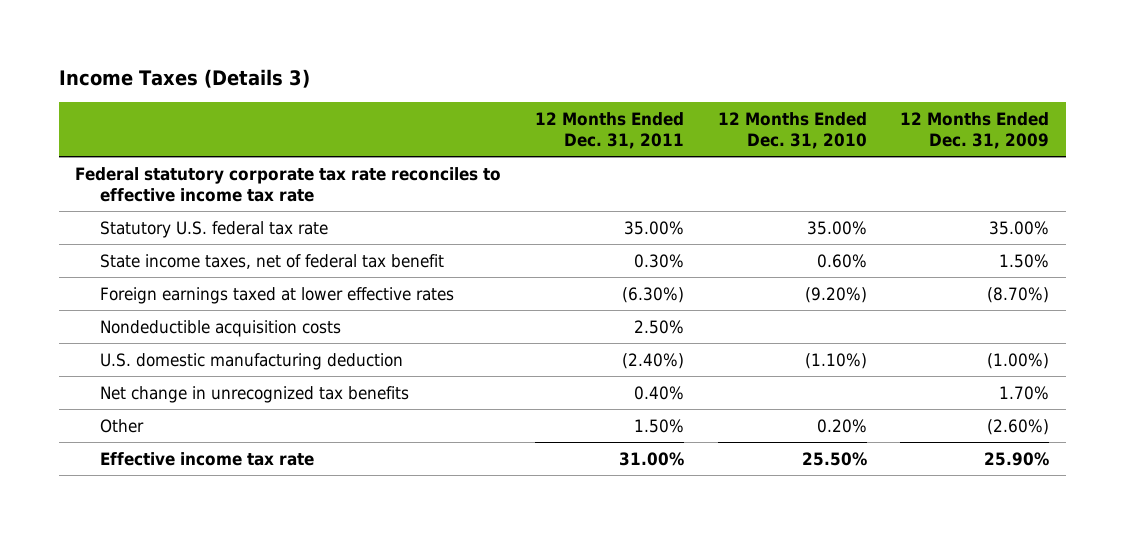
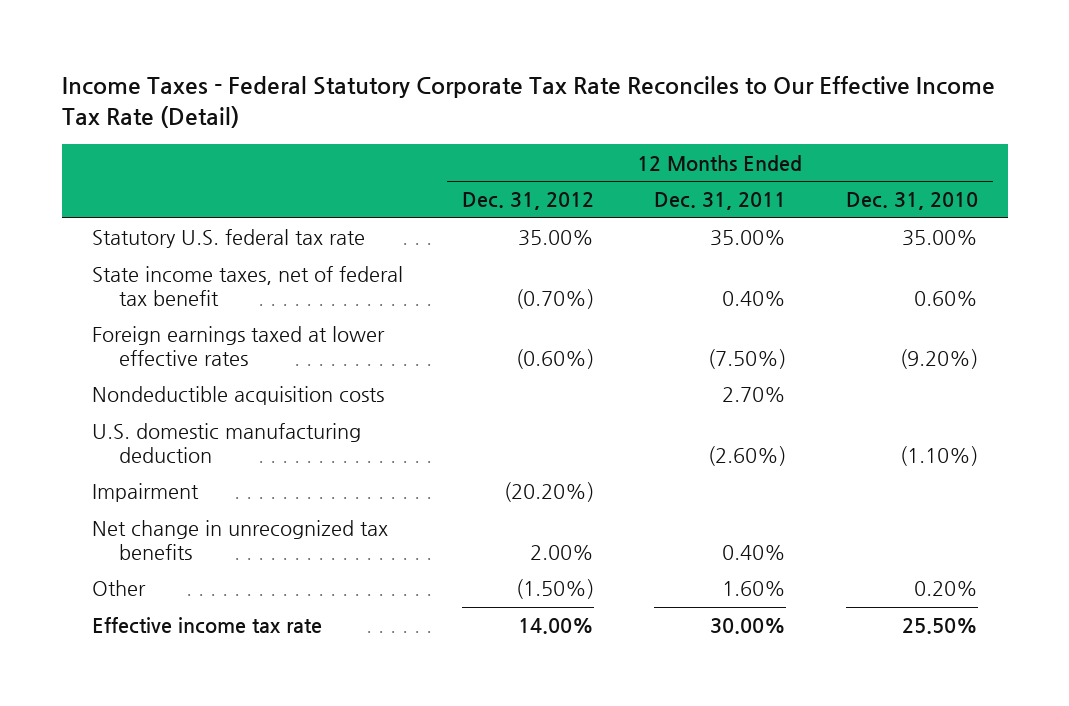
[58,69,310,89] Income Taxes (Details 3) -> [61,75,995,129] Income Taxes - Federal Statutory Corporate Tax Rate Reconciles to Our Effective Income Tax Rate (Detail)
[900,111,1050,150] 12 Months Ended Dec. 31, 2009 -> none
none -> [462,192,595,211] Dec. 31, 2012
[75,166,502,202] Federal statutory corporate tax rate reconciles to effective income tax rate -> none
[634,253,685,268] 0.30% -> [722,290,787,306] 0.40%
[622,286,685,303] (6.30%) -> [708,348,787,369] (7.50%)
[634,319,685,334] 2.50% -> [722,387,787,403] 2.70%
[622,352,685,369] (2.40%) -> [708,445,787,466] (2.60%)
none -> [91,483,199,503] Impairment
[634,418,685,433] 1.50% -> [722,581,787,597] 1.60%
[619,451,685,466] 31.00% -> [710,618,787,635] 30.00%

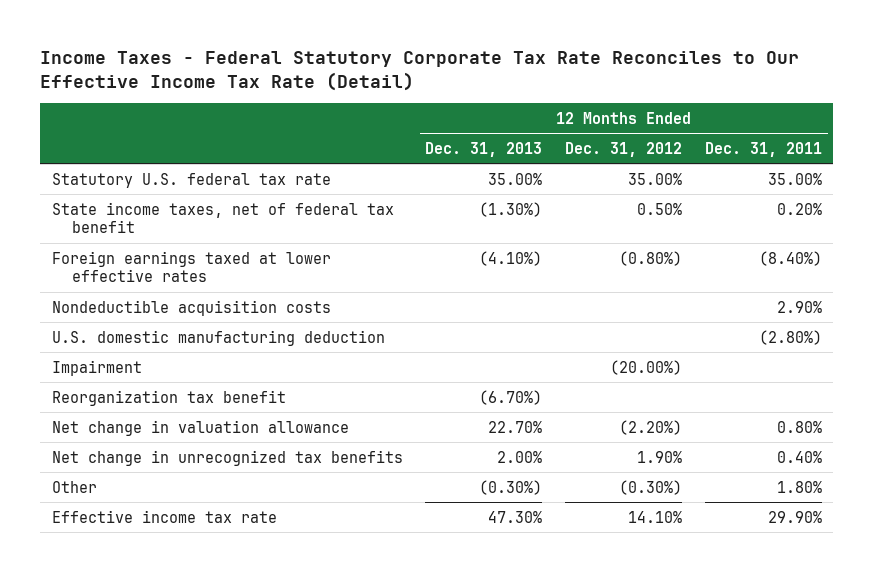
[845,192,978,211] Dec. 31, 2010 -> none
none -> [425,141,543,157] Dec. 31, 2013
[516,288,595,309] (0.70%) -> [637,202,683,215] 0.50%
[722,290,787,306] 0.40% -> [776,202,822,215] 0.20%
[516,348,595,369] (0.60%) -> [619,250,683,266] (0.80%)
[708,348,787,369] (7.50%) -> [758,250,822,266] (8.40%)
[722,387,787,403] 2.70% -> [776,300,822,313] 2.90%
[708,445,787,466] (2.60%) -> [758,329,822,345] (2.80%)
[504,482,595,503] (20.20%) -> [610,359,683,375] (20.00%)
none -> [51,389,286,406] Reorganization tax benefit
none -> [51,419,349,436] Net change in valuation allowance
[530,544,595,560] 2.00% -> [637,450,683,463] 1.90%
[516,579,595,600] (1.50%) -> [619,479,683,495] (0.30%)
[722,581,787,597] 1.60% -> [776,480,822,493] 1.80%
[518,618,595,635] 14.00% -> [628,510,683,523] 14.10%
[710,618,787,635] 30.00% -> [767,510,822,523] 29.90%

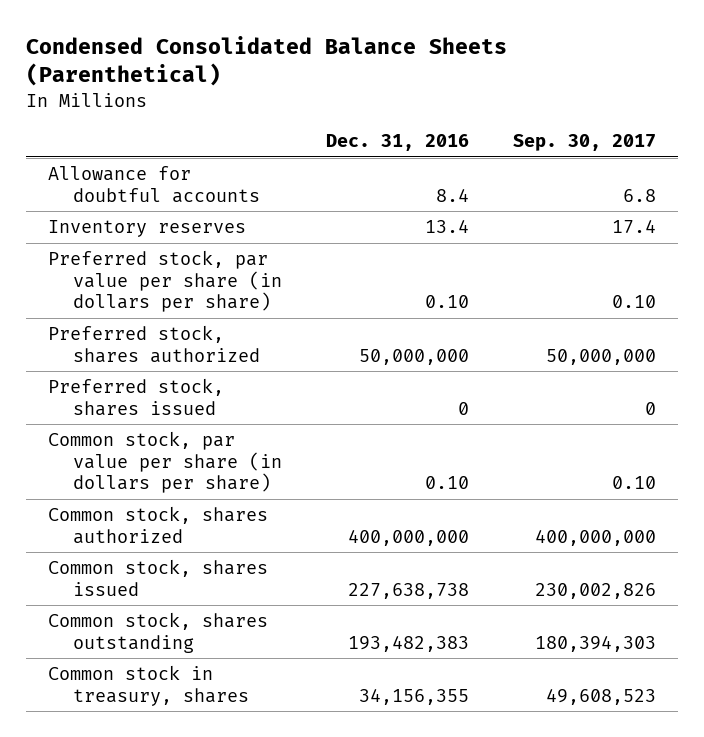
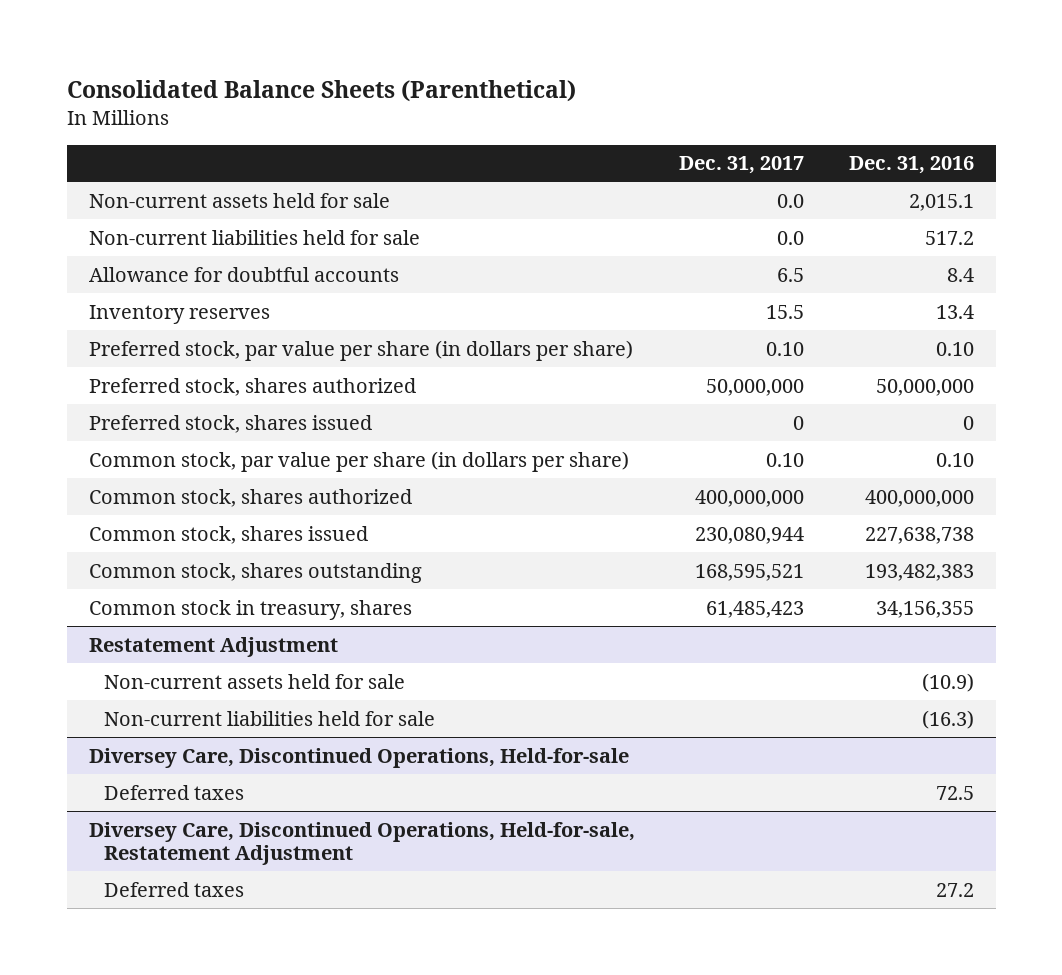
[26,36,508,87] Condensed Consolidated Balance Sheets (Parenthetical) -> [66,79,576,102] Consolidated Balance Sheets (Parenthetical)
[513,134,657,152] Sep. 30, 2017 -> none
none -> [679,156,805,175] Dec. 31, 2017
none -> [88,192,390,208] Non-current assets held for sale
none -> [88,229,420,245] Non-current liabilities held for sale
none -> [88,636,338,657] Restatement Adjustment
none -> [103,673,405,689] Non-current assets held for sale
none -> [103,710,435,726] Non-current liabilities held for sale
none -> [88,747,629,768] Diversey Care, Discontinued Operations, Held-for-sale
none -> [103,784,244,800] Deferred taxes
none -> [88,821,635,865] Diversey Care, Discontinued Operations, Held-for-sale, Restatement Adjustment
none -> [103,881,244,897] Deferred taxes

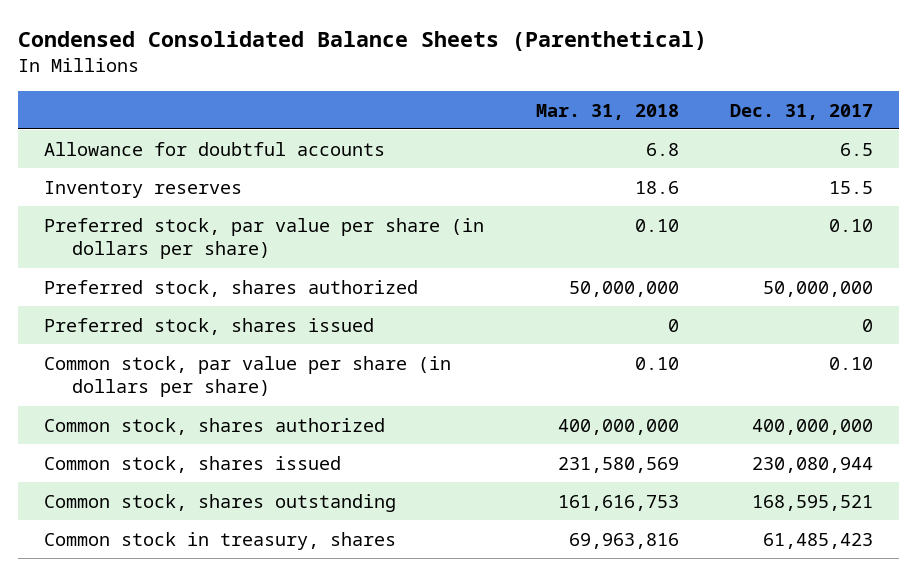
[66,79,576,102] Consolidated Balance Sheets (Parenthetical) -> [18,31,708,52] Condensed Consolidated Balance Sheets (Parenthetical)
[848,156,974,175] Dec. 31, 2016 -> none
none -> [535,103,679,120] Mar. 31, 2018
[88,192,390,208] Non-current assets held for sale -> none
[88,229,420,245] Non-current liabilities held for sale -> none
[88,636,338,657] Restatement Adjustment -> none
[103,673,405,689] Non-current assets held for sale -> none
[103,710,435,726] Non-current liabilities held for sale -> none
[88,747,629,768] Diversey Care, Discontinued Operations, Held-for-sale -> none
[103,784,244,800] Deferred taxes -> none
[88,821,635,865] Diversey Care, Discontinued Operations, Held-for-sale, Restatement Adjustment -> none
[103,881,244,897] Deferred taxes -> none

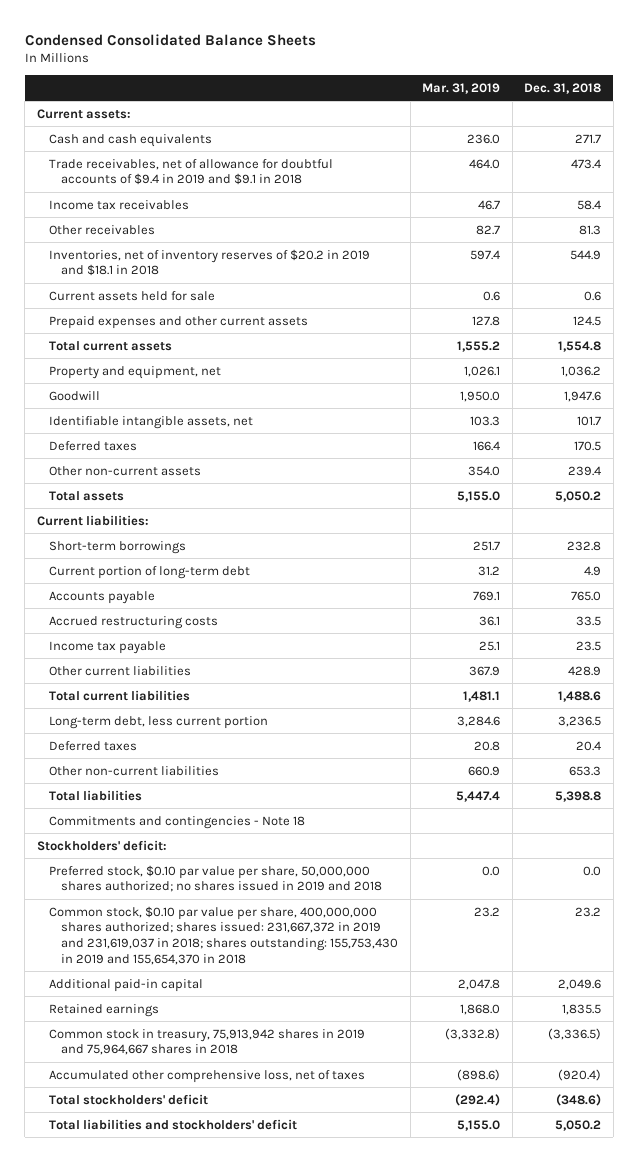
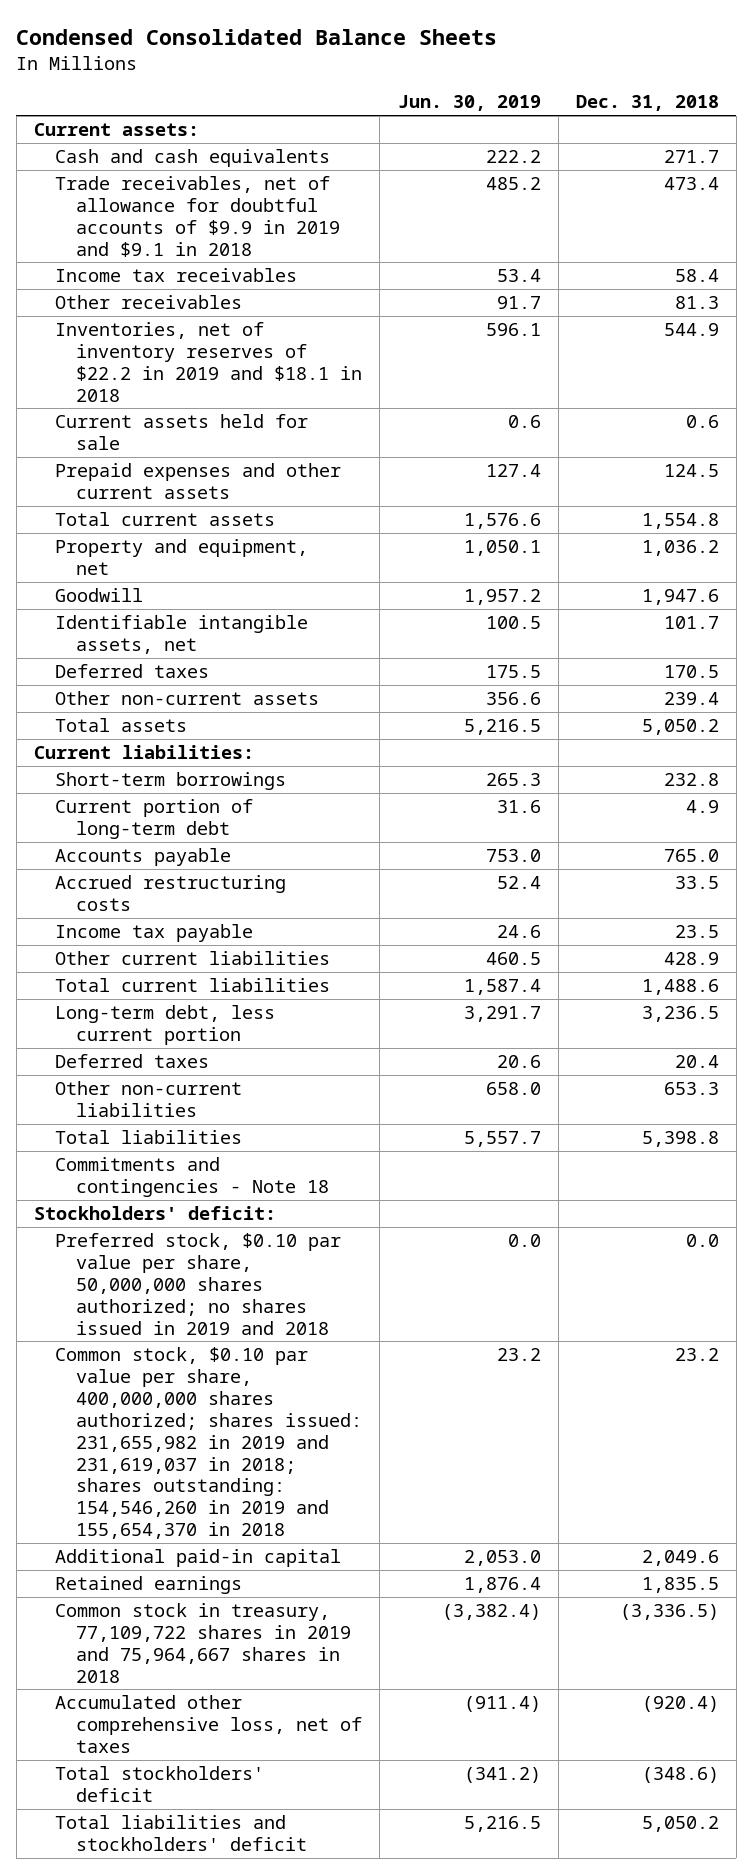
[422,82,501,94] Mar. 31, 2019 -> none
none -> [397,95,541,112] Jun. 30, 2019
[48,158,333,186] Trade receivables, net of allowance for doubtful accounts of $9.4 in 2019 and $9.1 in 2018 -> [55,176,341,257] Trade receivables, net of allowance for doubtful accounts of $9.9 in 2019 and $9.1 in 2018
[48,248,370,277] Inventories, net of inventory reserves of $20.2 in 2019 and $18.1 in 2018 -> [55,322,363,402] Inventories, net of inventory reserves of $22.2 in 2019 and $18.1 in 2018
[48,905,398,965] Common stock, $0.10 par value per share, 400,000,000 shares authorized; shares issued: 231,667,372 in 2019 and 231,619,037 in 2018; shares outstanding: 155,753,430 in 2019 and 155,654,370 in 2018 -> [55,1347,363,1540] Common stock, $0.10 par value per share, 400,000,000 shares authorized; shares issued: 231,655,982 in 2019 and 231,619,037 in 2018; shares outstanding: 154,546,260 in 2019 and 155,654,370 in 2018
[48,1028,365,1056] Common stock in treasury, 75,913,942 shares in 2019 and 75,964,667 shares in 2018 -> [55,1603,352,1683] Common stock in treasury, 77,109,722 shares in 2019 and 75,964,667 shares in 2018

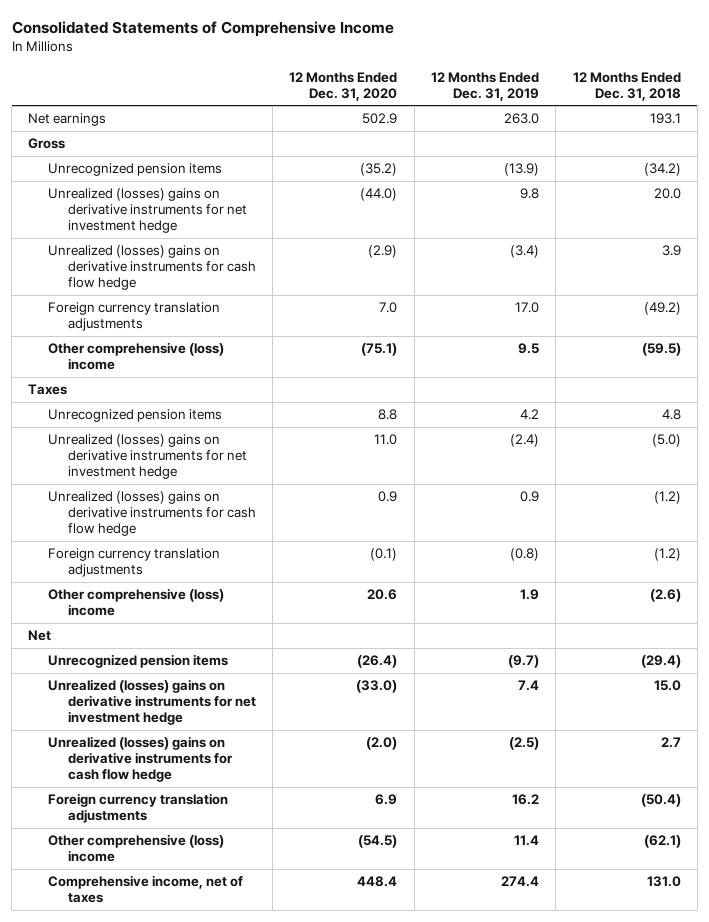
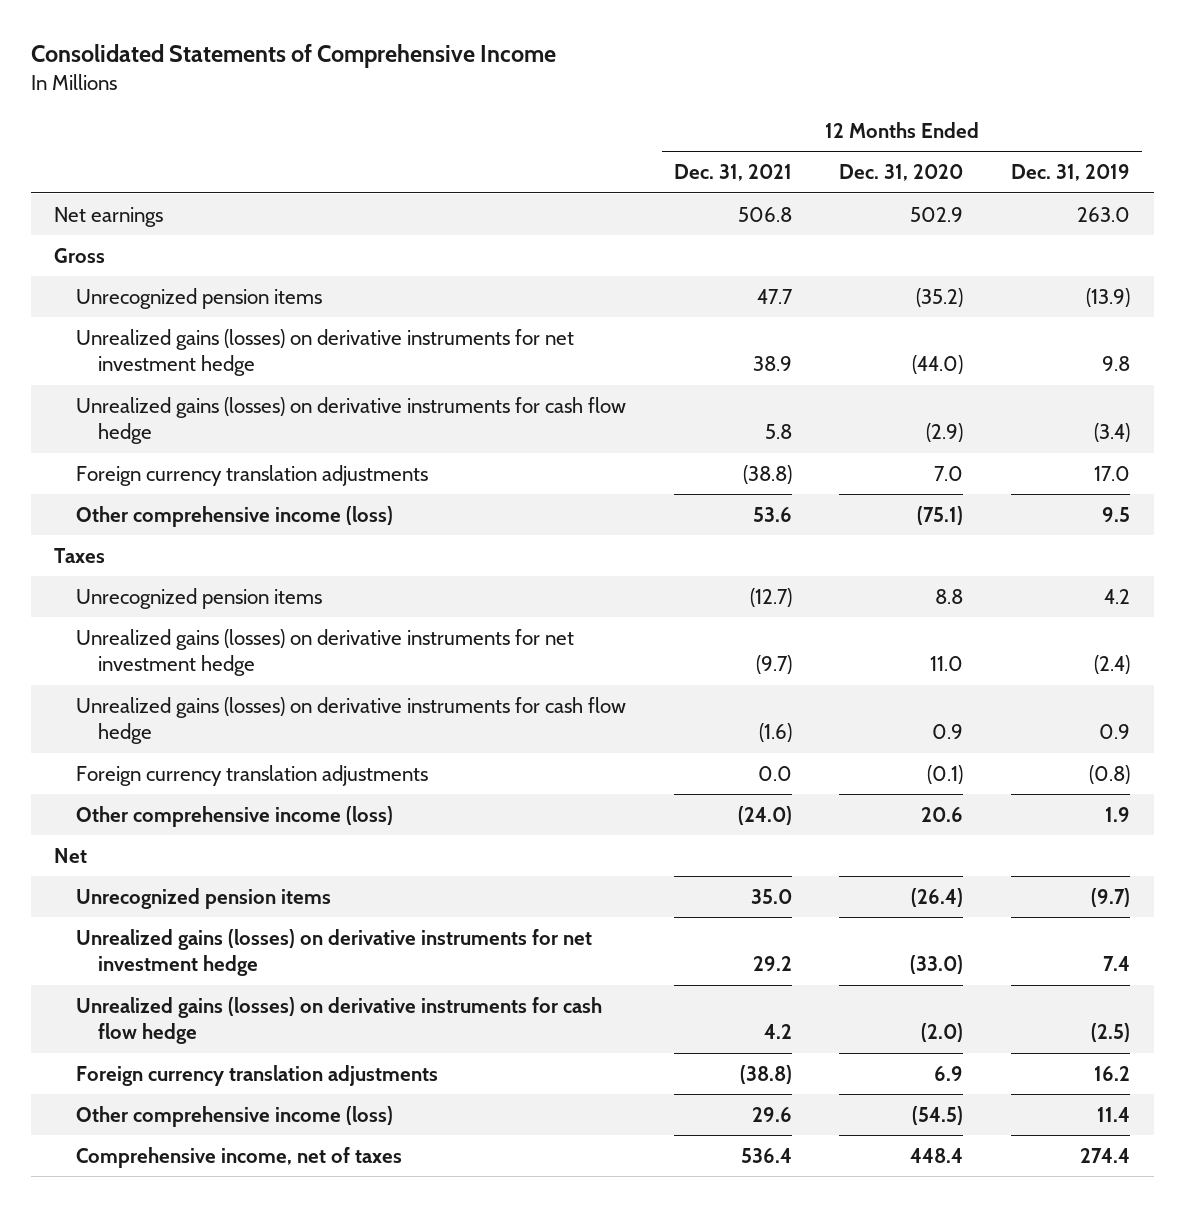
[572,71,681,101] 12 Months Ended Dec. 31, 2018 -> none
none -> [673,164,792,182] Dec. 31, 2021
[48,188,247,234] Unrealized (losses) gains on derivative instruments for net investment hedge -> [76,328,575,377] Unrealized gains (losses) on derivative instruments for net investment hedge
[48,245,256,291] Unrealized (losses) gains on derivative instruments for cash flow hedge -> [76,396,627,445] Unrealized gains (losses) on derivative instruments for cash flow hedge
[48,342,225,371] Other comprehensive (loss) income -> [76,505,394,527] Other comprehensive income (loss)
[48,434,247,480] Unrealized (losses) gains on derivative instruments for net investment hedge -> [76,628,575,677] Unrealized gains (losses) on derivative instruments for net investment hedge
[48,491,256,537] Unrealized (losses) gains on derivative instruments for cash flow hedge -> [76,696,627,745] Unrealized gains (losses) on derivative instruments for cash flow hedge
[48,588,225,617] Other comprehensive (loss) income -> [76,805,394,827] Other comprehensive income (loss)
[48,679,256,726] Unrealized (losses) gains on derivative instruments for net investment hedge -> [76,928,593,977] Unrealized gains (losses) on derivative instruments for net investment hedge
[48,736,233,783] Unrealized (losses) gains on derivative instruments for cash flow hedge -> [76,996,603,1045] Unrealized gains (losses) on derivative instruments for cash flow hedge
[48,834,225,863] Other comprehensive (loss) income -> [76,1105,394,1127] Other comprehensive income (loss)

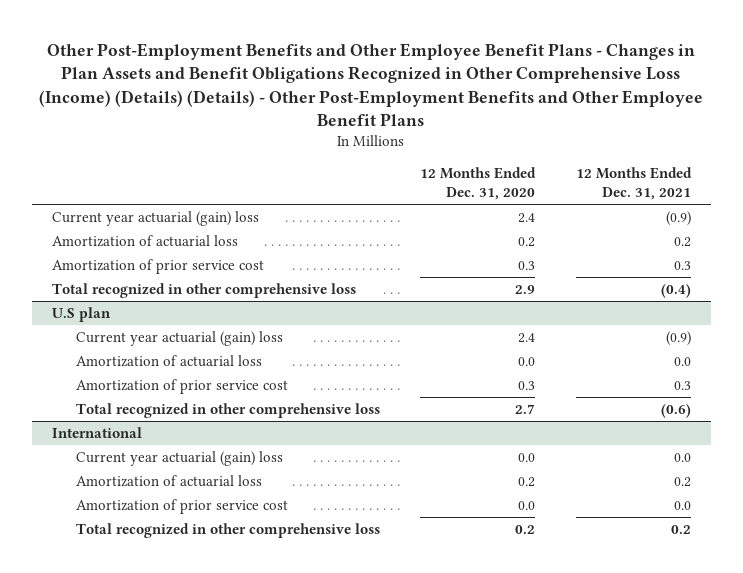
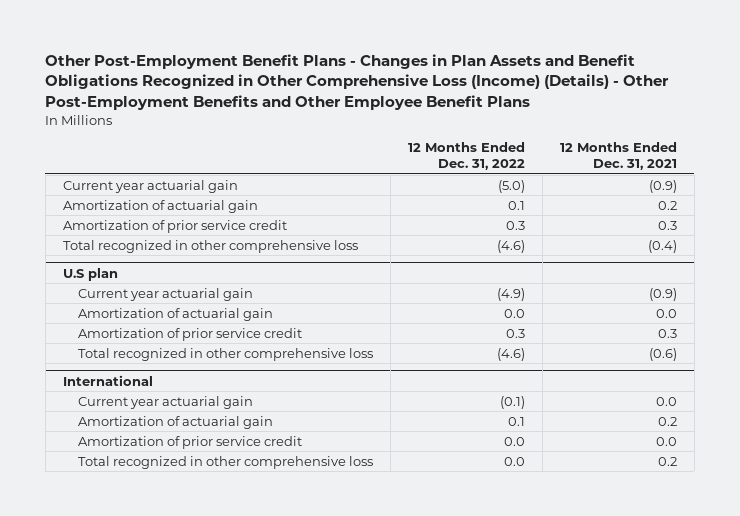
[39,42,704,127] Other Post-Employment Benefits and Other Employee Benefit Plans - Changes in Plan Assets and Benefit Obligations Recognized in Other Comprehensive Loss (Income) (Details) (Details) - Other Post-Employment Benefits and Other Employee Benefit Plans -> [45,53,670,110] Other Post-Employment Benefit Plans - Changes in Plan Assets and Benefit Obligations Recognized in Other Comprehensive Loss (Income) (Details) - Other Post-Employment Benefits and Other Employee Benefit Plans
[420,167,537,201] 12 Months Ended Dec. 31, 2020 -> none
none -> [407,142,525,171] 12 Months Ended Dec. 31, 2022
[52,210,260,226] Current year actuarial (gain) loss -> [62,179,238,193] Current year actuarial gain
[52,234,239,247] Amortization of actuarial loss -> [62,199,258,213] Amortization of actuarial gain
[52,258,265,274] Amortization of prior service cost -> [62,219,287,233] Amortization of prior service credit
[76,330,284,346] Current year actuarial (gain) loss -> [77,287,253,301] Current year actuarial gain
[76,354,263,367] Amortization of actuarial loss -> [77,307,273,321] Amortization of actuarial gain
[76,378,289,394] Amortization of prior service cost -> [77,327,302,341] Amortization of prior service credit
[76,450,284,466] Current year actuarial (gain) loss -> [77,395,253,409] Current year actuarial gain
[76,474,263,487] Amortization of actuarial loss -> [77,415,273,429] Amortization of actuarial gain
[76,498,289,514] Amortization of prior service cost -> [77,435,302,449] Amortization of prior service credit

